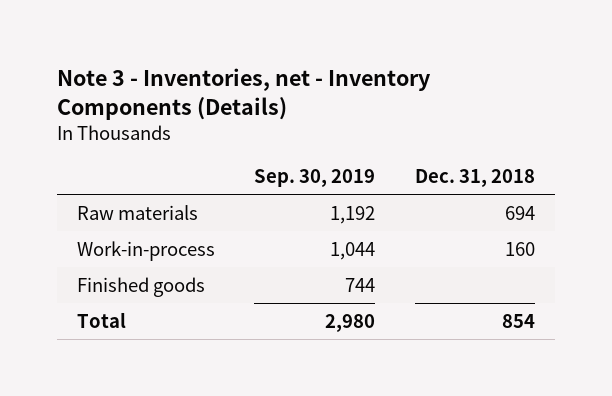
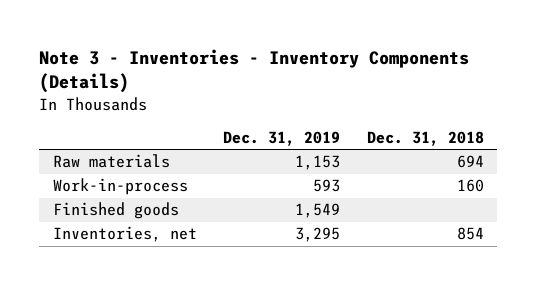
[57,67,432,120] Note 3 - Inventories, net - Inventory Components (Details) -> [39,48,470,94] Note 3 - Inventories - Inventory Components (Details)
[254,168,376,187] Sep. 30, 2019 -> none
none -> [223,130,341,146] Dec. 31, 2019
[76,311,126,328] Total -> [52,226,197,243] Inventories, net

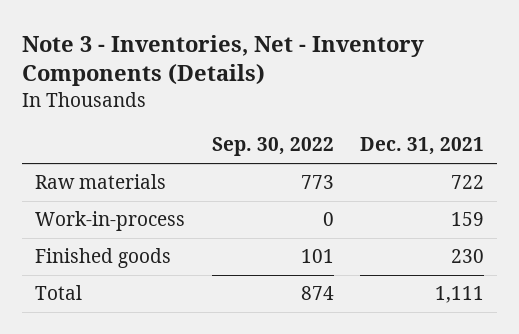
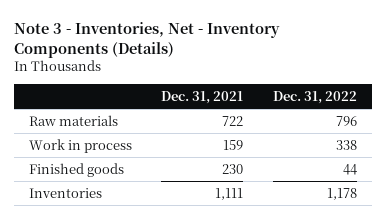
[211,137,334,157] Sep. 30, 2022 -> none
none -> [273,90,358,104] Dec. 31, 2022
[35,211,186,232] Work-in-process -> [28,138,132,153] Work in process
[35,285,83,301] Total -> [28,187,102,198] Inventories

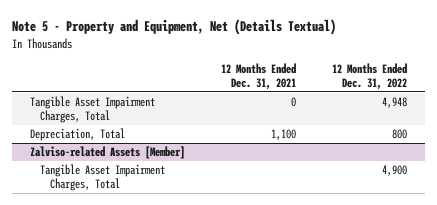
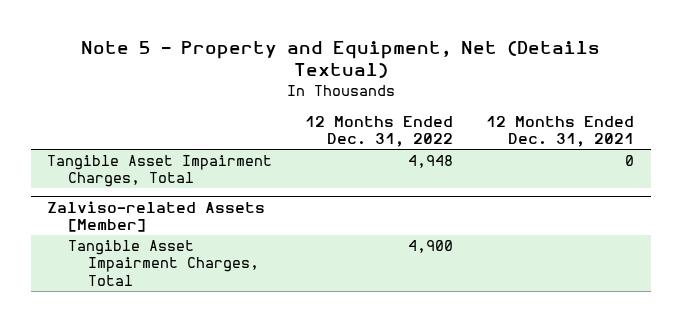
[30,128,126,142] Depreciation, Total -> none

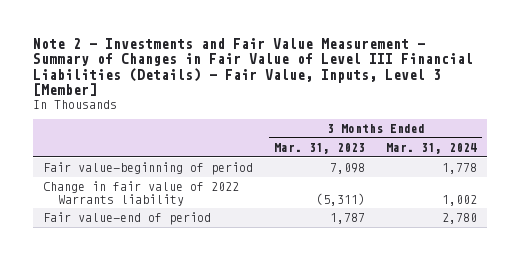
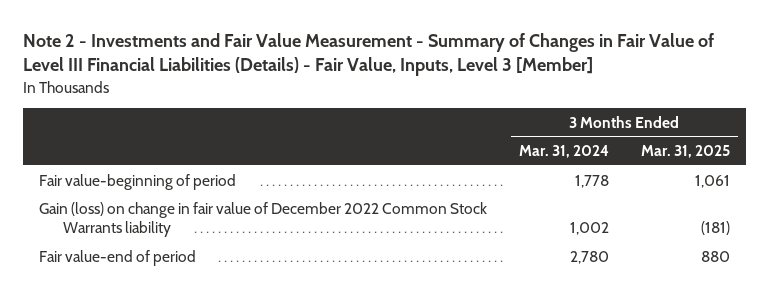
[274,142,366,154] Mar. 31, 2023 -> none
none -> [640,144,730,158] Mar. 31, 2025
[43,181,240,206] Change in fair value of 2022 Warrants liability -> [38,201,487,238] Gain (loss) on change in fair value of December 2022 Common Stock Warrants liability

